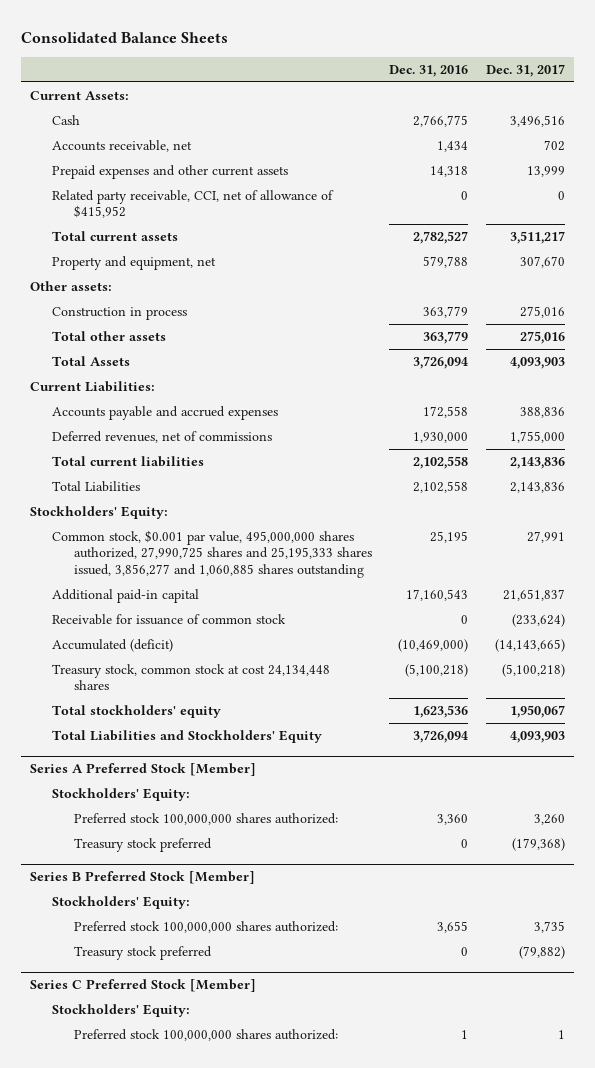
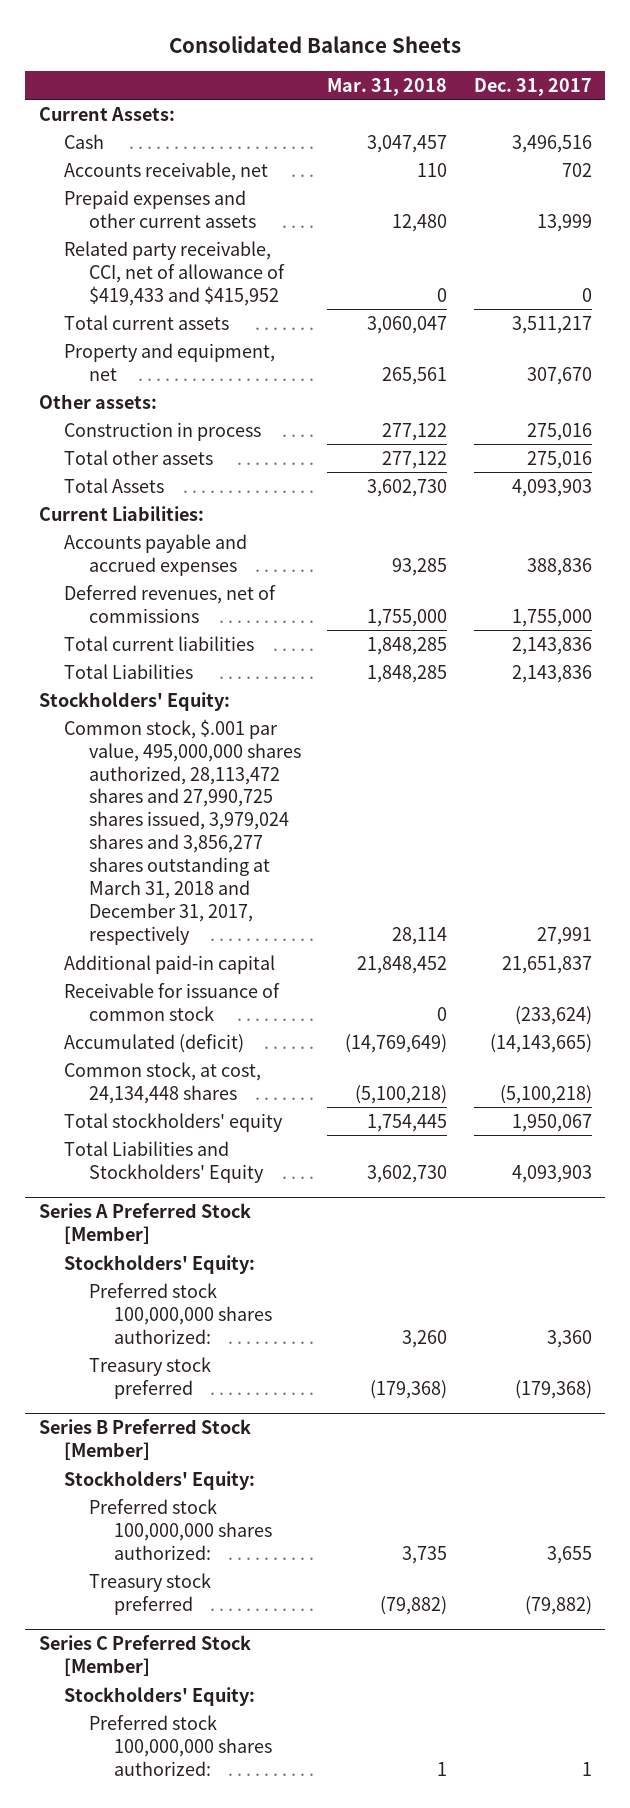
[389,64,469,77] Dec. 31, 2016 -> none
none -> [327,77,448,96] Mar. 31, 2018
[51,190,334,219] Related party receivable, CCI, net of allowance of $415,952 -> [63,240,285,306] Related party receivable, CCI, net of allowance of $419,433 and $415,952
[51,530,372,578] Common stock, $0.001 par value, 495,000,000 shares authorized, 27,990,725 shares and 25,195,333 shares issued, 3,856,277 and 1,060,885 shares outstanding -> [63,718,301,945] Common stock, $.001 par value, 495,000,000 shares authorized, 28,113,472 shares and 27,990,725 shares issued, 3,979,024 shares and 3,856,277 shares outstanding at March 31, 2018 and December 31, 2017, respectively
[51,664,330,691] Treasury stock, common stock at cost 24,134,448 shares -> [63,1061,261,1104] Common stock, at cost, 24,134,448 shares
[534,814,566,826] 3,260 -> [546,1329,592,1348] 3,360
[534,921,566,934] 3,735 -> [546,1545,592,1564] 3,655

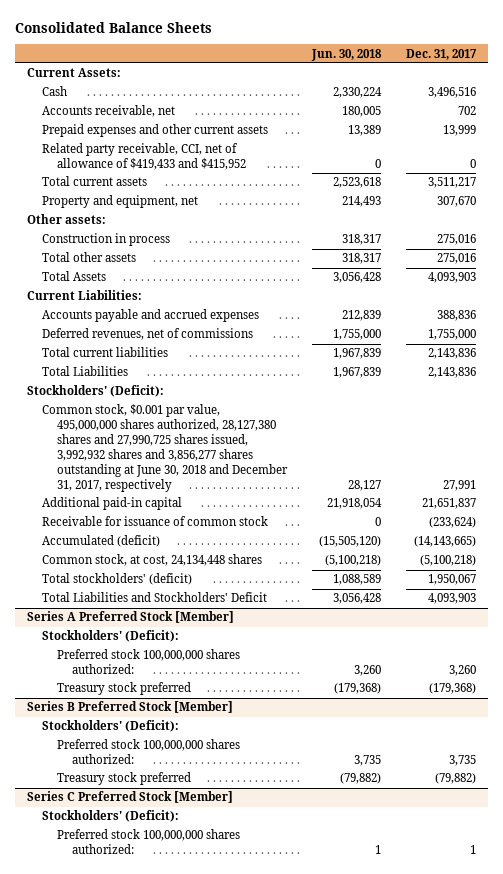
[327,77,448,96] Mar. 31, 2018 -> none
none -> [311,48,383,61] Jun. 30, 2018
[38,691,230,711] Stockholders' Equity: -> [27,385,165,398] Stockholders' (Deficit):
[63,718,301,945] Common stock, $.001 par value, 495,000,000 shares authorized, 28,113,472 shares and 27,990,725 shares issued, 3,979,024 shares and 3,856,277 shares outstanding at March 31, 2018 and December 31, 2017, respectively -> [42,404,289,492] Common stock, $0.001 par value, 495,000,000 shares authorized, 28,127,380 shares and 27,990,725 shares issued, 3,992,932 shares and 3,856,277 shares outstanding at June 30, 2018 and December 31, 2017, respectively
[63,1112,283,1132] Total stockholders' equity -> [42,573,193,586] Total stockholders' (deficit)
[63,1140,264,1183] Total Liabilities and Stockholders' Equity -> [42,592,268,603] Total Liabilities and Stockholders' Deficit
[63,1254,255,1274] Stockholders' Equity: -> [42,630,180,643] Stockholders' (Deficit):
[546,1329,592,1348] 3,360 -> [448,665,476,677] 3,260
[63,1470,255,1490] Stockholders' Equity: -> [42,720,180,733] Stockholders' (Deficit):
[546,1545,592,1564] 3,655 -> [448,755,476,767] 3,735
[63,1686,255,1706] Stockholders' Equity: -> [42,810,180,823] Stockholders' (Deficit):

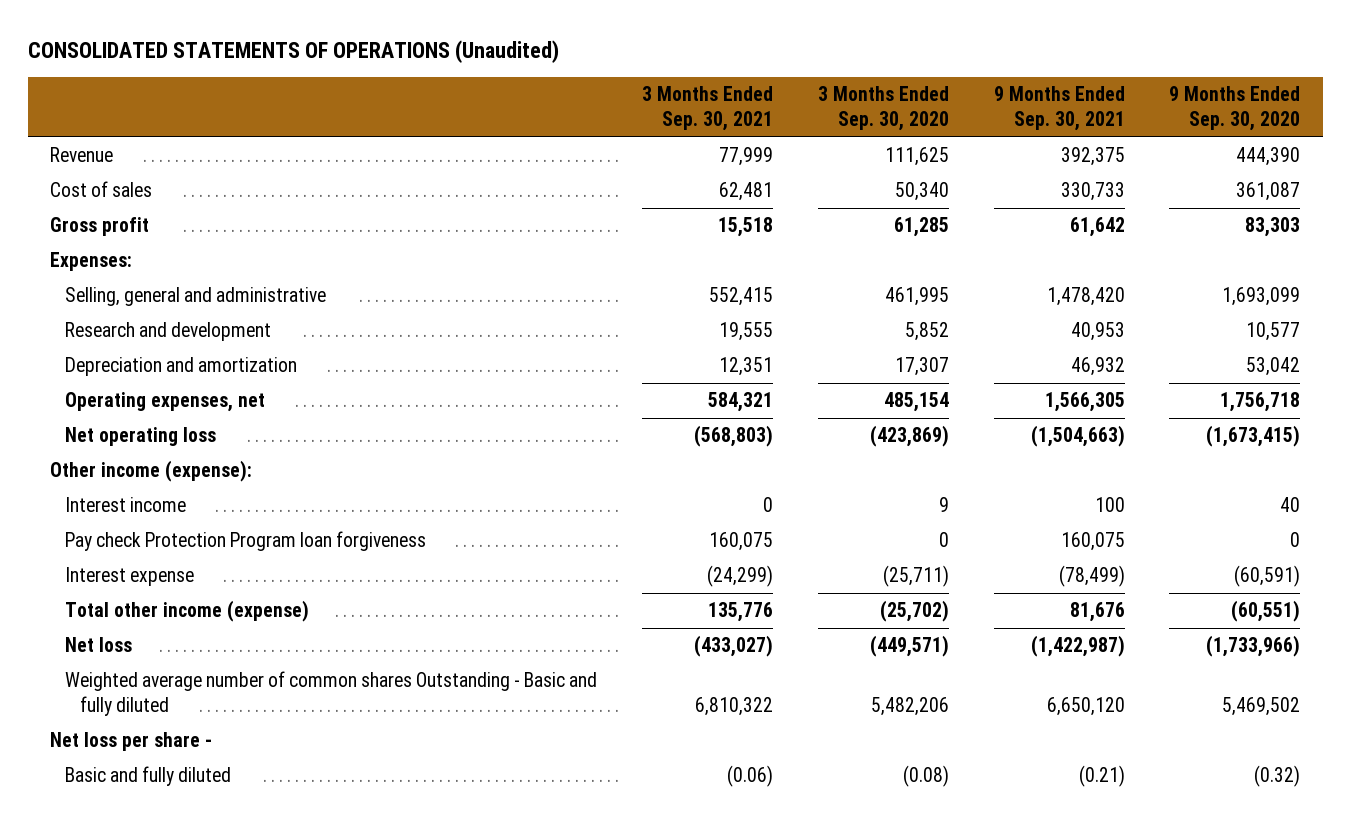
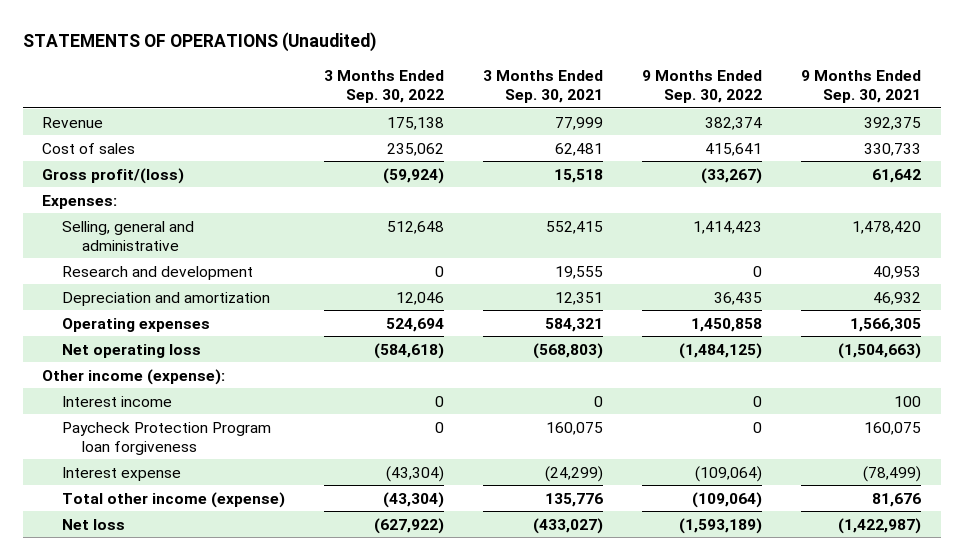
[27,39,559,63] CONSOLIDATED STATEMENTS OF OPERATIONS (Unaudited) -> [22,31,376,52] STATEMENTS OF OPERATIONS (Unaudited)
[817,86,949,132] 3 Months Ended Sep. 30, 2020 -> none
[1169,86,1301,132] 9 Months Ended Sep. 30, 2020 -> none
none -> [324,69,445,103] 3 Months Ended Sep. 30, 2022
none -> [642,69,763,103] 9 Months Ended Sep. 30, 2022
[50,217,150,237] Gross profit -> [42,167,185,184] Gross profit/(loss)
[65,392,266,413] Operating expenses, net -> [62,317,211,332] Operating expenses
[65,531,427,552] Pay check Protection Program loan forgiveness -> [62,421,272,455] Paycheck Protection Program loan forgiveness
[65,671,598,717] Weighted average number of common shares Outstanding - Basic and fully diluted -> none
[50,732,213,752] Net loss per share - -> none
[65,766,232,787] Basic and fully diluted -> none

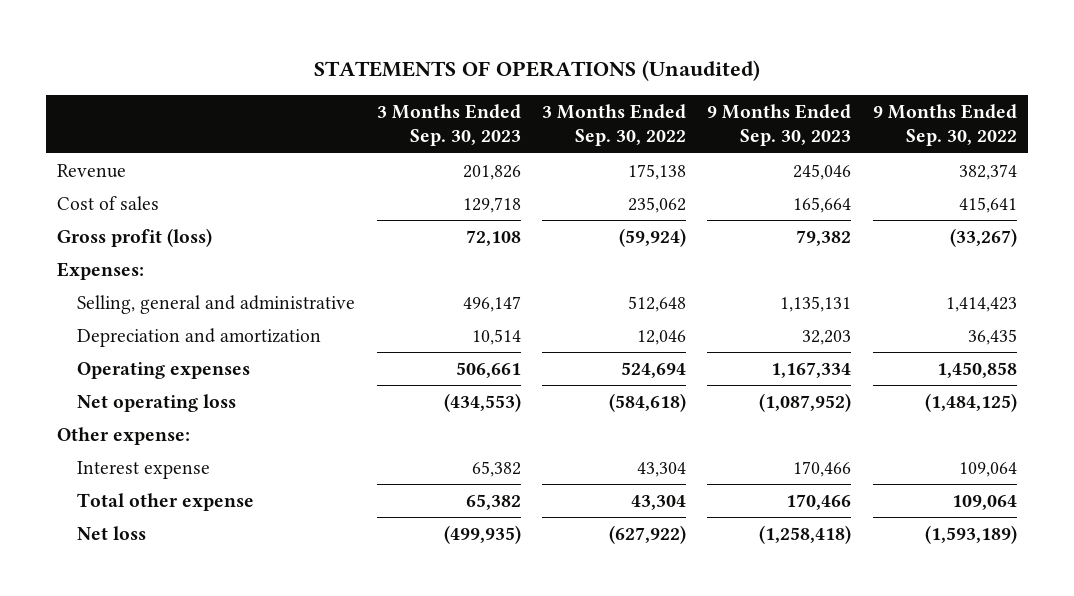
[483,69,604,103] 3 Months Ended Sep. 30, 2021 -> none
[801,69,922,103] 9 Months Ended Sep. 30, 2021 -> none
none -> [376,104,521,147] 3 Months Ended Sep. 30, 2023
none -> [707,104,852,147] 9 Months Ended Sep. 30, 2023
[42,167,185,184] Gross profit/(loss) -> [56,227,212,247] Gross profit (loss)
[62,265,254,280] Research and development -> none
[62,395,173,407] Interest income -> none
[62,421,272,455] Paycheck Protection Program loan forgiveness -> none
[42,368,226,385] Other income (expense): -> [56,426,190,445] Other expense:
[386,465,445,482] (43,304) -> [636,461,686,477] 43,304
[695,465,763,482] (109,064) -> [958,461,1017,477] 109,064
[62,491,286,508] Total other income (expense) -> [77,492,255,511] Total other expense
[383,491,445,508] (43,304) -> [630,494,686,510] 43,304
[692,491,763,508] (109,064) -> [951,494,1017,510] 109,064

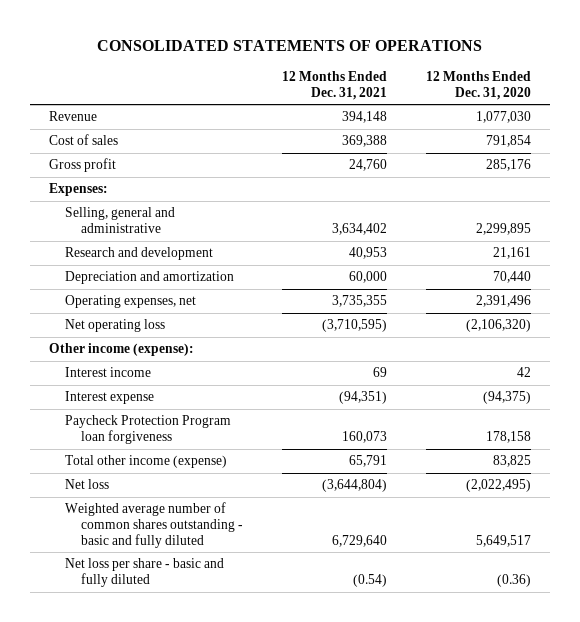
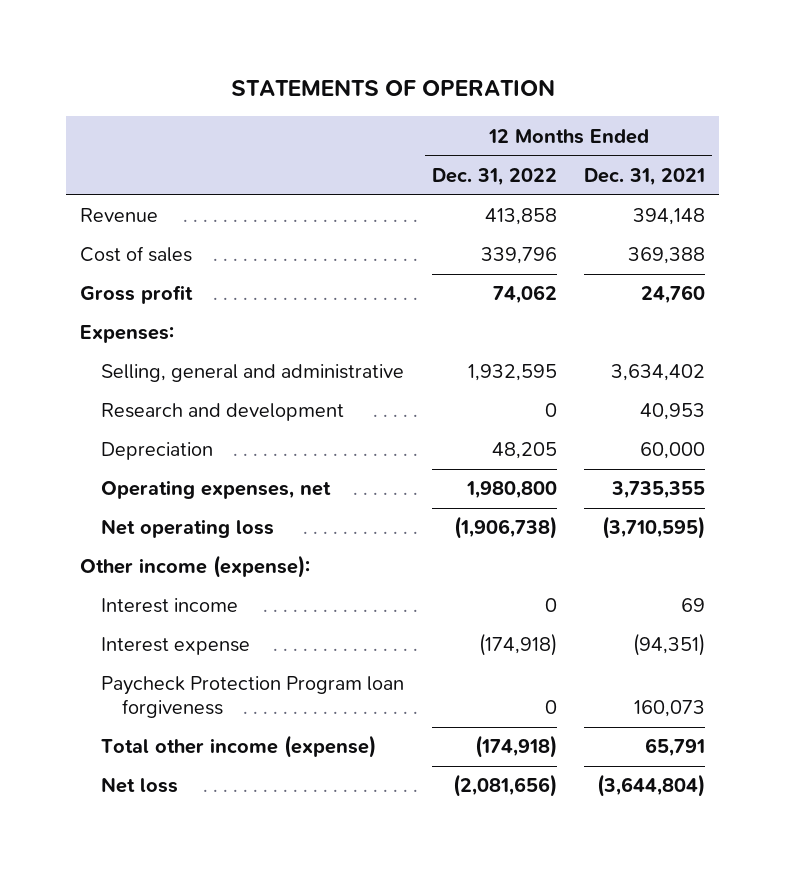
[96,40,482,52] CONSOLIDATED STATEMENTS OF OPERATIONS -> [230,79,555,97] STATEMENTS OF OPERATION
[425,71,531,100] 12 Months Ended Dec. 31, 2020 -> none
none -> [431,167,557,186] Dec. 31, 2022
[65,271,235,285] Depreciation and amortization -> [100,442,213,461] Depreciation
[65,502,244,549] Weighted average number of common shares outstanding - basic and fully diluted -> none
[65,558,225,588] Net loss per share - basic and fully diluted -> none

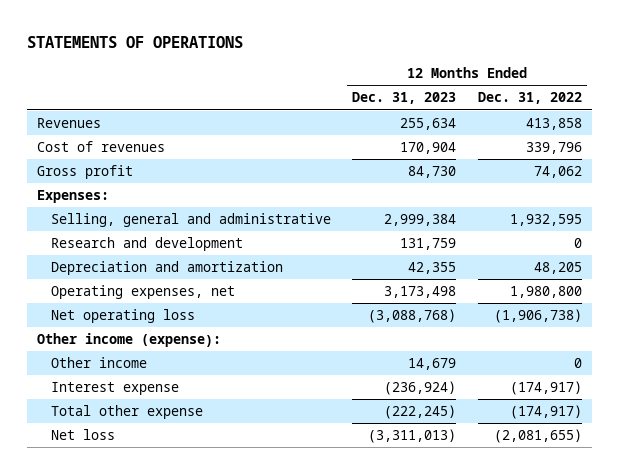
[230,79,555,97] STATEMENTS OF OPERATION -> [26,35,243,48] STATEMENTS OF OPERATIONS
[584,167,706,186] Dec. 31, 2021 -> none
none -> [352,92,457,105] Dec. 31, 2023
[79,208,158,223] Revenue -> [37,117,102,128] Revenues
[79,246,192,263] Cost of sales -> [37,140,166,152] Cost of revenues
[100,442,213,461] Depreciation -> [51,260,284,275] Depreciation and amortization
[100,676,404,719] Paycheck Protection Program loan forgiveness -> none
[100,598,238,614] Interest income -> [51,356,148,368] Other income
[478,633,557,657] (174,918) -> [509,380,582,395] (174,917)
[100,735,376,759] Total other income (expense) -> [51,404,204,419] Total other expense
[474,735,557,759] (174,918) -> [509,404,582,419] (174,917)
[452,774,557,798] (2,081,656) -> [493,428,582,443] (2,081,655)

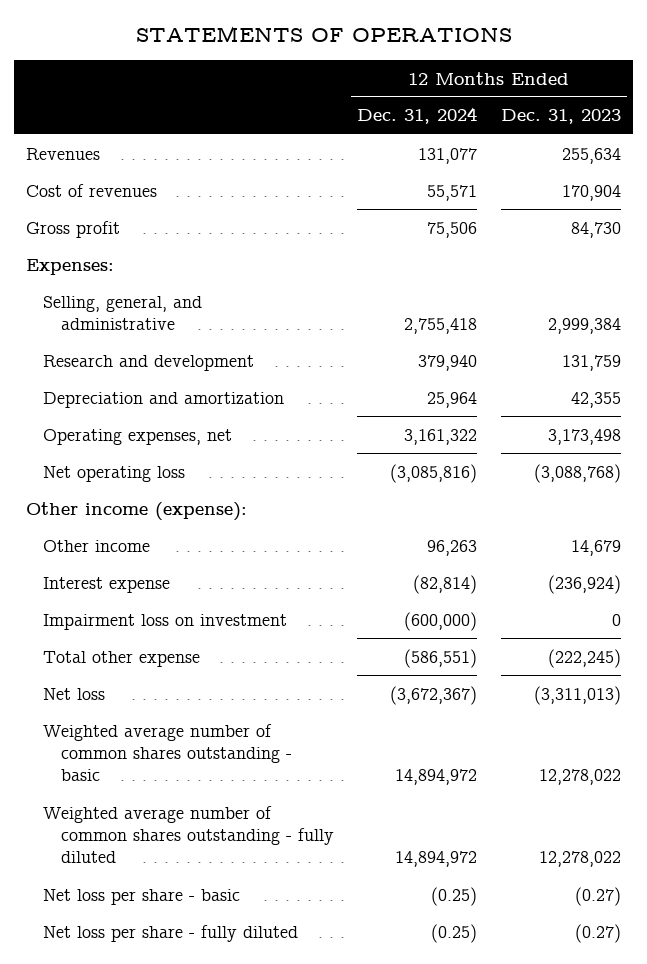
[477,92,582,105] Dec. 31, 2022 -> none
none -> [357,107,478,125] Dec. 31, 2024
[51,212,332,227] Selling, general and administrative -> [43,295,203,330] Selling, general, and administrative
none -> [43,613,288,630] Impairment loss on investment
none -> [43,723,292,782] Weighted average number of common shares outstanding - basic
none -> [43,805,334,864] Weighted average number of common shares outstanding - fully diluted
none -> [43,888,241,905] Net loss per share - basic
none -> [43,924,299,942] Net loss per share - fully diluted

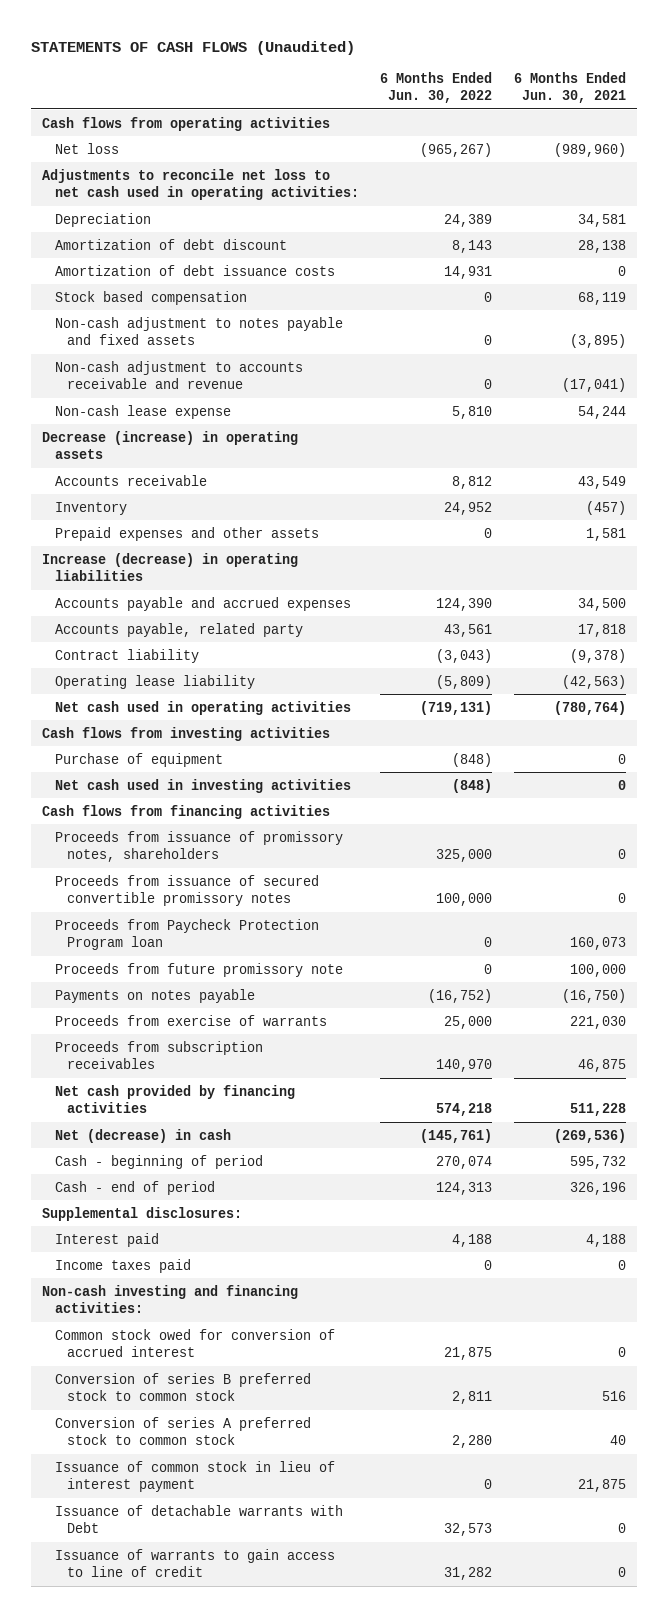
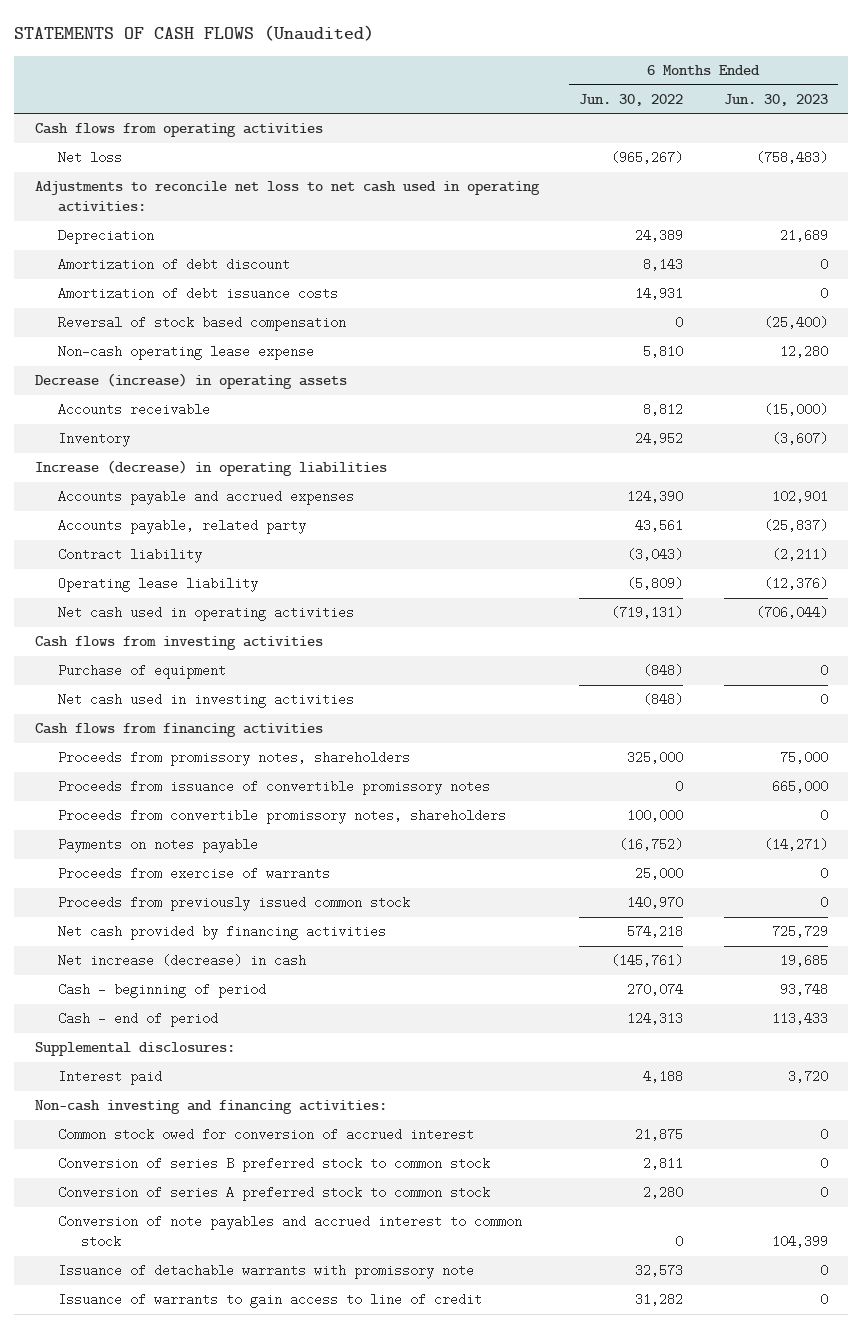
[513,71,626,104] 6 Months Ended Jun. 30, 2021 -> none
none -> [723,93,828,106] Jun. 30, 2023
[54,316,343,345] Non-cash adjustment to notes payable and fixed assets -> none
[54,360,303,389] Non-cash adjustment to accounts receivable and revenue -> none
[54,290,247,305] Stock based compensation -> [57,316,346,332] Reversal of stock based compensation
[54,404,231,419] Non-cash lease expense -> [57,345,314,361] Non-cash operating lease expense
[54,526,319,541] Prepaid expenses and other assets -> none
[54,918,319,950] Proceeds from Paycheck Protection Program loan -> none
[54,962,343,977] Proceeds from future promissory note -> none
[54,830,343,862] Proceeds from issuance of promissory notes, shareholders -> [57,751,410,767] Proceeds from promissory notes, shareholders
[54,874,319,906] Proceeds from issuance of secured convertible promissory notes -> [57,780,490,796] Proceeds from issuance of convertible promissory notes
[436,892,493,906] 100,000 -> [675,780,684,794] 0
none -> [57,809,506,825] Proceeds from convertible promissory notes, shareholders
[54,1040,263,1069] Proceeds from subscription receivables -> [57,896,410,912] Proceeds from previously issued common stock
[54,1128,231,1143] Net (decrease) in cash -> [57,954,306,968] Net increase (decrease) in cash
[54,1258,191,1273] Income taxes paid -> none
[54,1460,335,1492] Issuance of common stock in lieu of interest payment -> none
none -> [57,1215,522,1249] Conversion of note payables and accrued interest to common stock
[54,1504,343,1533] Issuance of detachable warrants with Debt -> [57,1264,474,1280] Issuance of detachable warrants with promissory note

